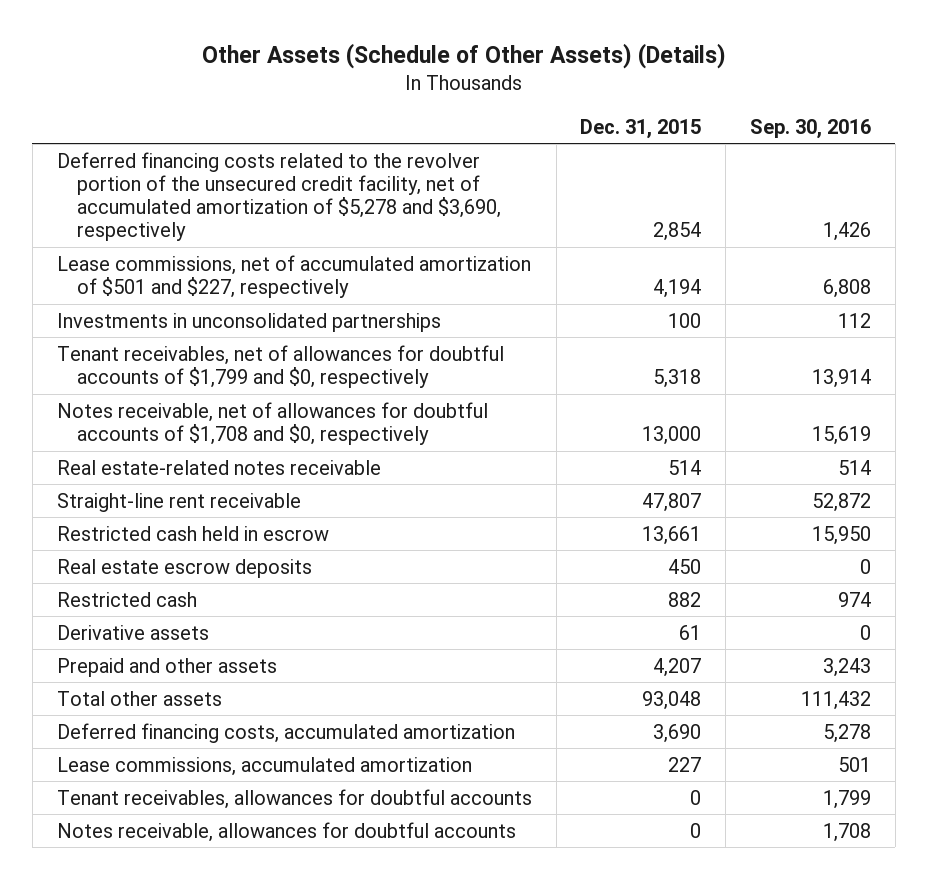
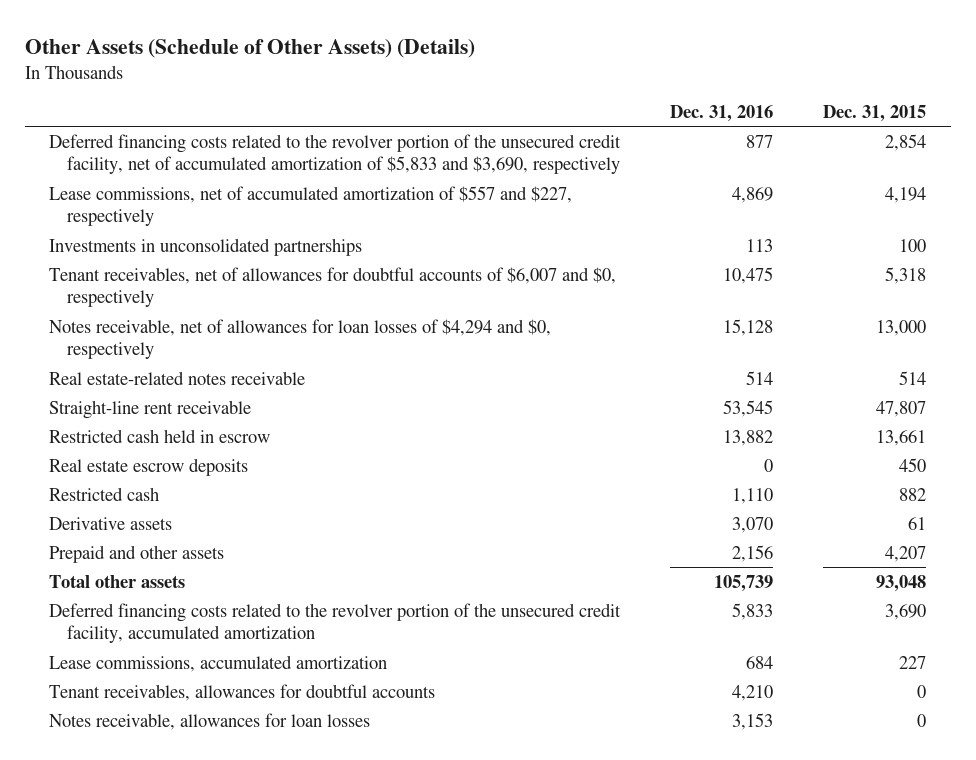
[750,118,872,139] Sep. 30, 2016 -> none
none -> [670,105,774,123] Dec. 31, 2016
[56,151,501,242] Deferred financing costs related to the revolver portion of the unsecured credit facility, net of accumulated amortization of $5,278 and $3,690, respectively -> [49,133,622,175] Deferred financing costs related to the revolver portion of the unsecured credit facility, net of accumulated amortization of $5,833 and $3,690, respectively
[56,254,531,298] Lease commissions, net of accumulated amortization of $501 and $227, respectively -> [49,185,573,227] Lease commissions, net of accumulated amortization of $557 and $227, respectively
[56,344,504,388] Tenant receivables, net of allowances for doubtful accounts of $1,799 and $0, respectively -> [49,266,617,308] Tenant receivables, net of allowances for doubtful accounts of $6,007 and $0, respectively
[56,401,488,445] Notes receivable, net of allowances for doubtful accounts of $1,708 and $0, respectively -> [49,318,552,360] Notes receivable, net of allowances for loan losses of $4,294 and $0, respectively
[56,722,515,743] Deferred financing costs, accumulated amortization -> [49,602,622,644] Deferred financing costs related to the revolver portion of the unsecured credit facility, accumulated amortization
[56,821,516,842] Notes receivable, allowances for doubtful accounts -> [49,712,371,730] Notes receivable, allowances for loan losses

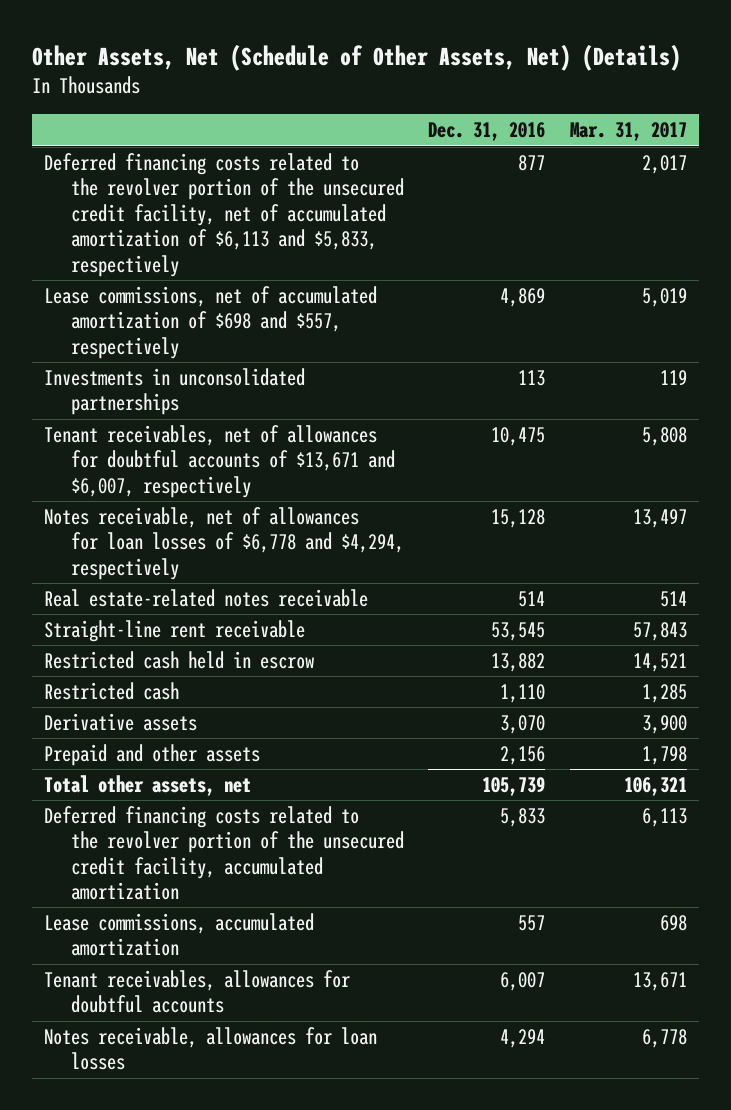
[24,38,475,58] Other Assets (Schedule of Other Assets) (Details) -> [31,43,681,71] Other Assets, Net (Schedule of Other Assets, Net) (Details)
[823,105,927,123] Dec. 31, 2015 -> none
none -> [569,122,687,142] Mar. 31, 2017
[49,133,622,175] Deferred financing costs related to the revolver portion of the unsecured credit facility, net of accumulated amortization of $5,833 and $3,690, respectively -> [44,153,405,277] Deferred financing costs related to the revolver portion of the unsecured credit facility, net of accumulated amortization of $6,113 and $5,833, respectively
[49,185,573,227] Lease commissions, net of accumulated amortization of $557 and $227, respectively -> [44,286,378,359] Lease commissions, net of accumulated amortization of $698 and $557, respectively
[49,266,617,308] Tenant receivables, net of allowances for doubtful accounts of $6,007 and $0, respectively -> [44,425,396,498] Tenant receivables, net of allowances for doubtful accounts of $13,671 and $6,007, respectively
[49,318,552,360] Notes receivable, net of allowances for loan losses of $4,294 and $0, respectively -> [44,507,405,580] Notes receivable, net of allowances for loan losses of $6,778 and $4,294, respectively
[49,457,249,476] Real estate escrow deposits -> none
[49,574,186,588] Total other assets -> [44,775,252,797] Total other assets, net
[746,655,774,669] 684 -> [518,915,546,932] 557
[732,684,774,701] 4,210 -> [500,972,546,992] 6,007
[732,712,774,730] 3,153 -> [500,1029,546,1049] 4,294

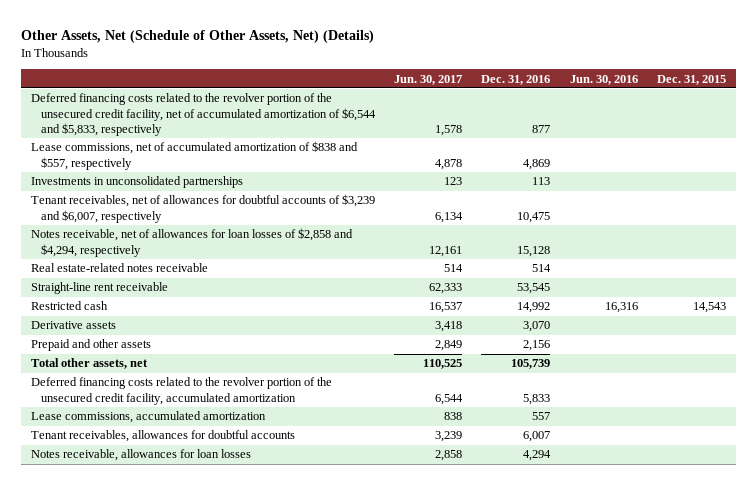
[569,122,687,142] Mar. 31, 2017 -> none
none -> [394,74,463,85] Jun. 30, 2017
none -> [569,74,638,85] Jun. 30, 2016
none -> [656,74,726,85] Dec. 31, 2015
[44,153,405,277] Deferred financing costs related to the revolver portion of the unsecured credit facility, net of accumulated amortization of $6,113 and $5,833, respectively -> [30,93,376,136] Deferred financing costs related to the revolver portion of the unsecured credit facility, net of accumulated amortization of $6,544 and $5,833, respectively
[44,286,378,359] Lease commissions, net of accumulated amortization of $698 and $557, respectively -> [30,141,358,170] Lease commissions, net of accumulated amortization of $838 and $557, respectively
[44,425,396,498] Tenant receivables, net of allowances for doubtful accounts of $13,671 and $6,007, respectively -> [30,194,375,223] Tenant receivables, net of allowances for doubtful accounts of $3,239 and $6,007, respectively
[44,507,405,580] Notes receivable, net of allowances for loan losses of $6,778 and $4,294, respectively -> [30,228,353,257] Notes receivable, net of allowances for loan losses of $2,858 and $4,294, respectively
[44,651,315,670] Restricted cash held in escrow -> none
[500,684,546,704] 1,110 -> [517,302,551,314] 14,992

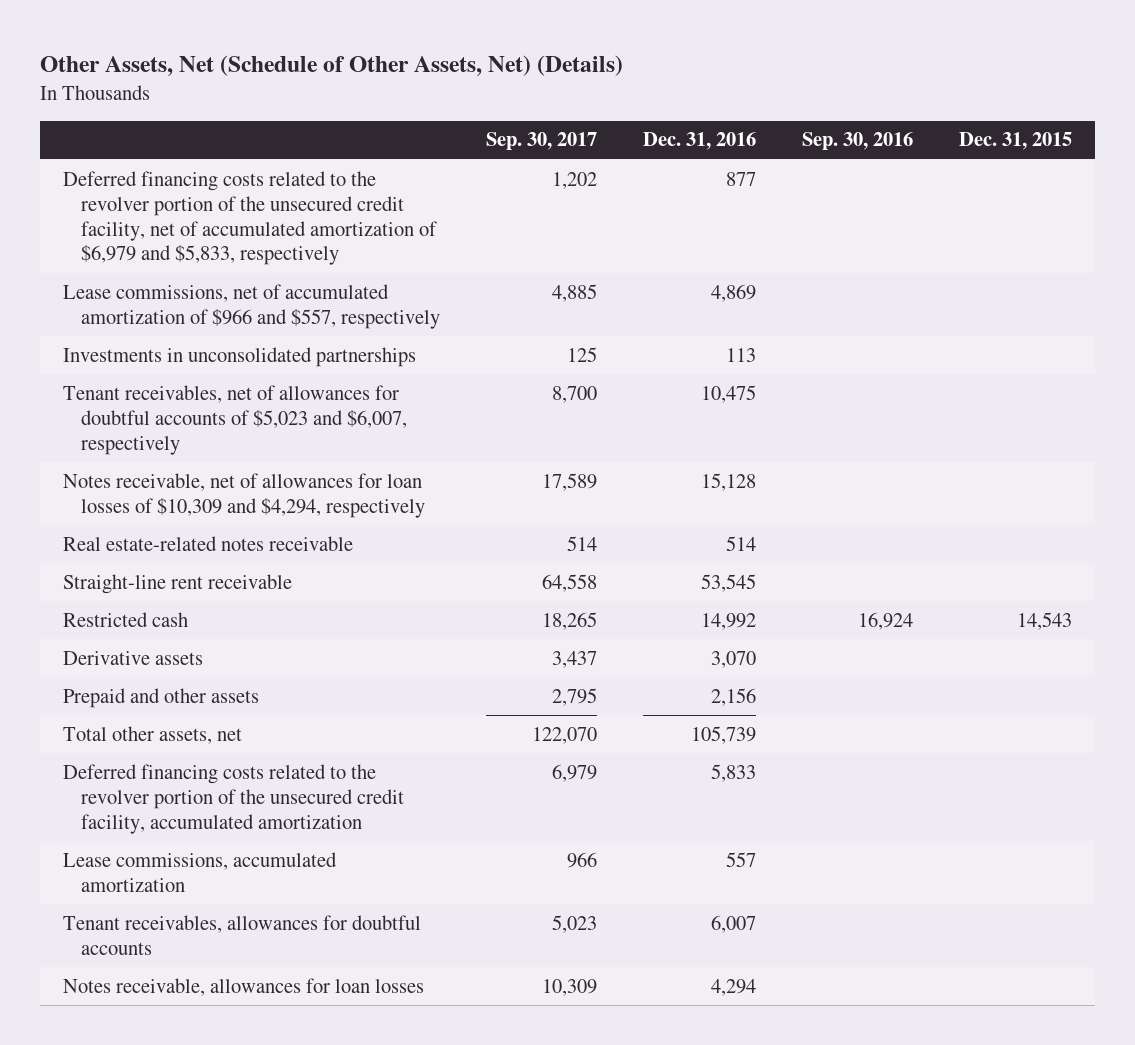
[394,74,463,85] Jun. 30, 2017 -> none
[569,74,638,85] Jun. 30, 2016 -> none
none -> [485,132,597,151] Sep. 30, 2017
none -> [801,132,913,151] Sep. 30, 2016
[30,93,376,136] Deferred financing costs related to the revolver portion of the unsecured credit facility, net of accumulated amortization of $6,544 and $5,833, respectively -> [63,170,437,266] Deferred financing costs related to the revolver portion of the unsecured credit facility, net of accumulated amortization of $6,979 and $5,833, respectively
[30,141,358,170] Lease commissions, net of accumulated amortization of $838 and $557, respectively -> [63,283,440,329] Lease commissions, net of accumulated amortization of $966 and $557, respectively
[30,194,375,223] Tenant receivables, net of allowances for doubtful accounts of $3,239 and $6,007, respectively -> [63,384,407,455] Tenant receivables, net of allowances for doubtful accounts of $5,023 and $6,007, respectively
[30,228,353,257] Notes receivable, net of allowances for loan losses of $2,858 and $4,294, respectively -> [63,472,425,518] Notes receivable, net of allowances for loan losses of $10,309 and $4,294, respectively

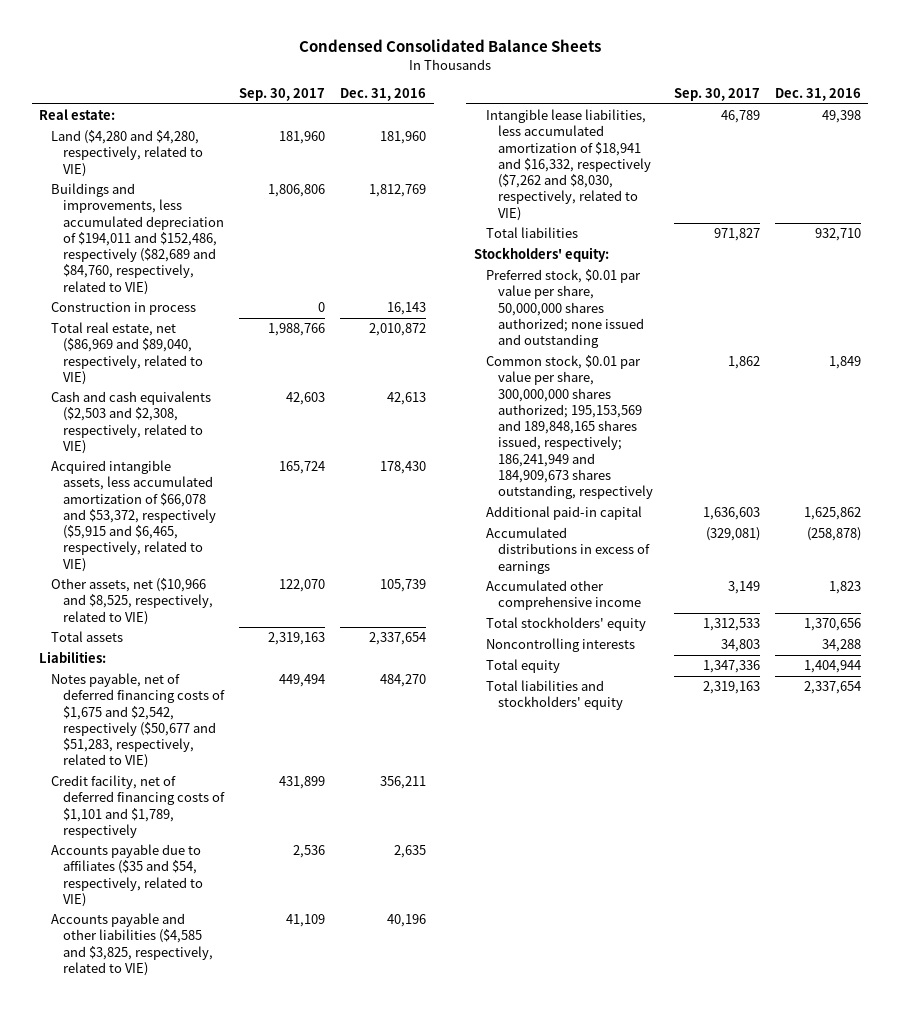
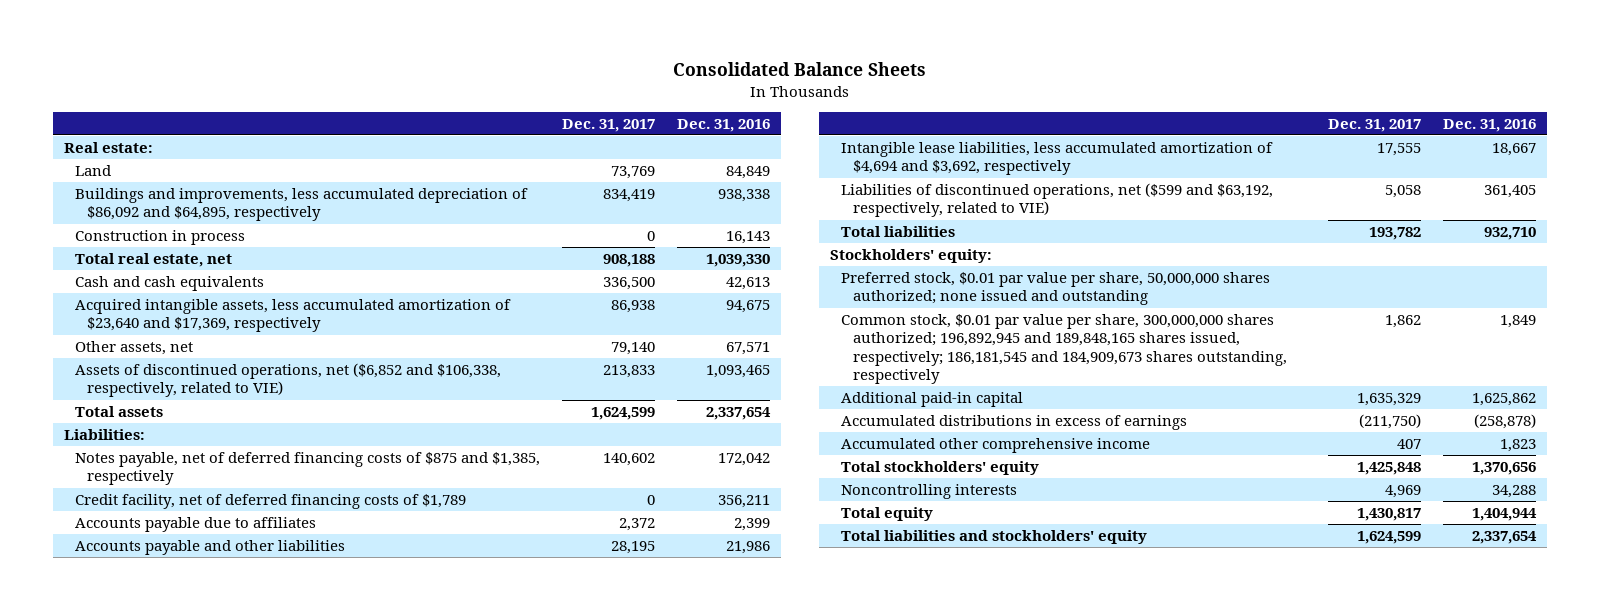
[299,39,602,53] Condensed Consolidated Balance Sheets -> [672,62,926,77] Consolidated Balance Sheets
[239,88,326,102] Sep. 30, 2017 -> none
none -> [561,118,655,132] Dec. 31, 2017
[51,130,204,177] Land ($4,280 and $4,280, respectively, related to VIE) -> none
none -> [75,165,112,177] Land
[51,183,225,295] Buildings and improvements, less accumulated depreciation of $194,011 and $152,486, respectively ($82,689 and $84,760, respectively, related to VIE) -> [75,188,529,222] Buildings and improvements, less accumulated depreciation of $86,092 and $64,895, respectively
[369,184,427,198] 1,812,769 -> [717,189,770,203] 938,338
[51,322,204,385] Total real estate, net ($86,969 and $89,040, respectively, related to VIE) -> [75,253,233,268] Total real estate, net
[369,323,427,337] 2,010,872 -> [705,254,770,268] 1,039,330
[51,391,212,454] Cash and cash equivalents ($2,503 and $2,308, respectively, related to VIE) -> [75,276,265,292] Cash and cash equivalents
[51,460,217,572] Acquired intangible assets, less accumulated amortization of $66,078 and $53,372, respectively ($5,915 and $6,465, respectively, related to VIE) -> [75,299,512,333] Acquired intangible assets, less accumulated amortization of $23,640 and $17,369, respectively
[380,461,427,475] 178,430 -> [725,300,770,314] 94,675
[51,578,214,625] Other assets, net ($10,966 and $8,525, respectively, related to VIE) -> [75,341,194,356] Other assets, net
[380,579,427,593] 105,739 -> [725,342,770,356] 67,571
none -> [75,363,502,398] Assets of discontinued operations, net ($6,852 and $106,338, respectively, related to VIE)
[51,673,226,769] Notes payable, net of deferred financing costs of $1,675 and $2,542, respectively ($50,677 and $51,283, respectively, related to VIE) -> [75,452,541,486] Notes payable, net of deferred financing costs of $875 and $1,385, respectively
[380,674,427,688] 484,270 -> [717,453,770,467] 172,042
[51,775,226,838] Credit facility, net of deferred financing costs of $1,101 and $1,789, respectively -> [75,494,467,510] Credit facility, net of deferred financing costs of $1,789
[51,844,204,907] Accounts payable due to affiliates ($35 and $54, respectively, related to VIE) -> [75,517,317,533] Accounts payable due to affiliates
[394,845,427,859] 2,635 -> [733,518,770,532] 2,399
[51,913,214,976] Accounts payable and other liabilities ($4,585 and $3,825, respectively, related to VIE) -> [75,540,346,556] Accounts payable and other liabilities
[387,914,427,928] 40,196 -> [725,541,770,555] 21,986
[485,109,651,221] Intangible lease liabilities, less accumulated amortization of $18,941 and $16,332, respectively ($7,262 and $8,030, respectively, related to VIE) -> [841,142,1274,176] Intangible lease liabilities, less accumulated amortization of $4,694 and $3,692, respectively
[821,110,861,124] 49,398 -> [1491,143,1536,157] 18,667
none -> [841,183,1274,218] Liabilities of discontinued operations, net ($599 and $63,192, respectively, related to VIE)
[485,355,653,500] Common stock, $0.01 par value per share, 300,000,000 shares authorized; 195,153,569 and 189,848,165 shares issued, respectively; 186,241,949 and 184,909,673 shares outstanding, respectively -> [841,314,1287,385] Common stock, $0.01 par value per share, 300,000,000 shares authorized; 196,892,945 and 189,848,165 shares issued, respectively; 186,181,545 and 184,909,673 shares outstanding, respectively

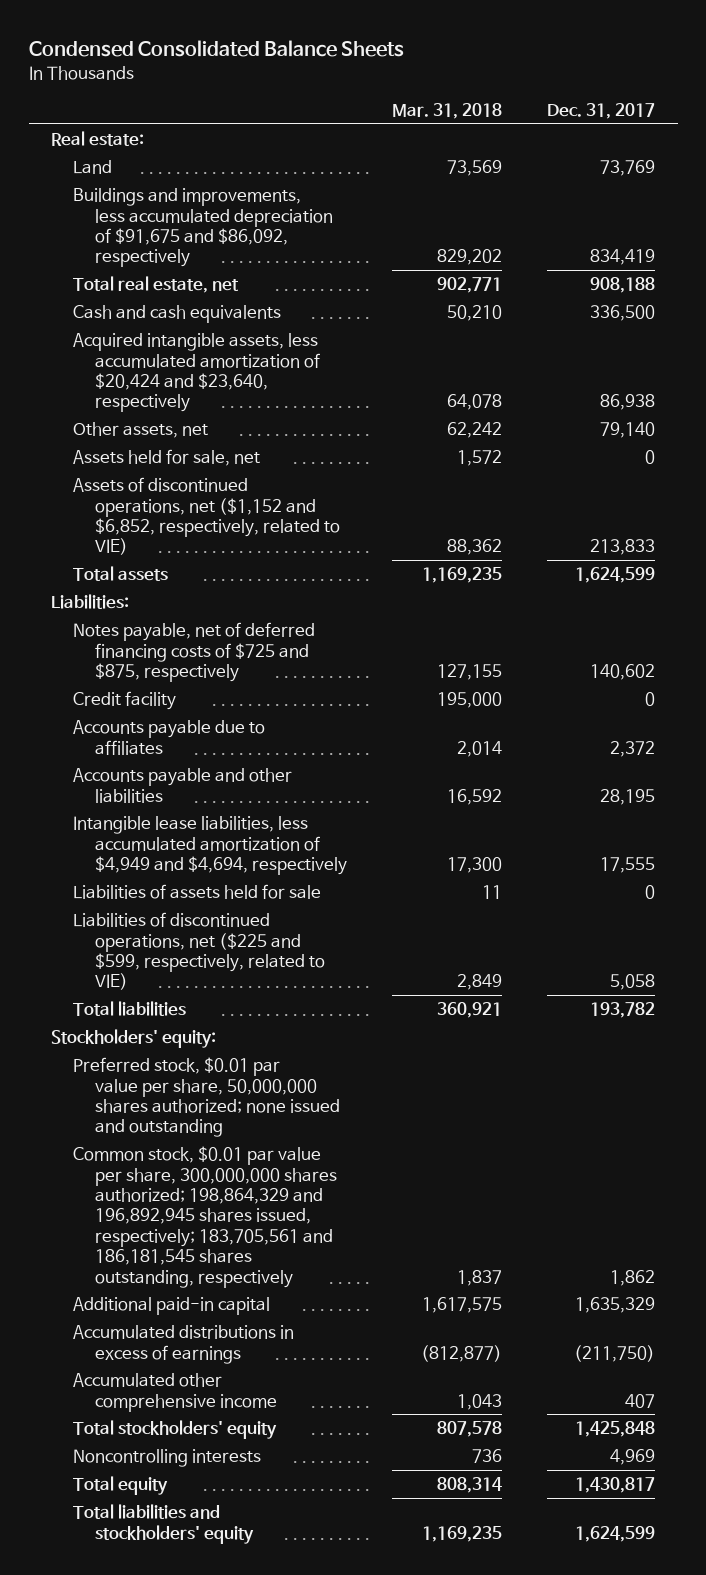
[672,62,926,77] Consolidated Balance Sheets -> [28,39,404,57] Condensed Consolidated Balance Sheets
[676,118,770,132] Dec. 31, 2016 -> none
none -> [392,103,503,120] Mar. 31, 2018
[75,230,246,246] Construction in process -> none
[75,188,529,222] Buildings and improvements, less accumulated depreciation of $86,092 and $64,895, respectively -> [73,188,334,268] Buildings and improvements, less accumulated depreciation of $91,675 and $86,092, respectively
[75,299,512,333] Acquired intangible assets, less accumulated amortization of $23,640 and $17,369, respectively -> [73,333,321,413] Acquired intangible assets, less accumulated amortization of $20,424 and $23,640, respectively
none -> [73,449,261,467] Assets held for sale, net
[75,363,502,398] Assets of discontinued operations, net ($6,852 and $106,338, respectively, related to VIE) -> [73,477,341,556] Assets of discontinued operations, net ($1,152 and $6,852, respectively, related to VIE)
[75,452,541,486] Notes payable, net of deferred financing costs of $875 and $1,385, respectively -> [73,622,316,682] Notes payable, net of deferred financing costs of $725 and $875, respectively
[75,494,467,510] Credit facility, net of deferred financing costs of $1,789 -> [73,691,177,711] Credit facility
[841,142,1274,176] Intangible lease liabilities, less accumulated amortization of $4,694 and $3,692, respectively -> [73,816,348,875] Intangible lease liabilities, less accumulated amortization of $4,949 and $4,694, respectively
none -> [73,884,322,900] Liabilities of assets held for sale
[841,183,1274,218] Liabilities of discontinued operations, net ($599 and $63,192, respectively, related to VIE) -> [73,912,326,991] Liabilities of discontinued operations, net ($225 and $599, respectively, related to VIE)
[841,314,1287,385] Common stock, $0.01 par value per share, 300,000,000 shares authorized; 196,892,945 and 189,848,165 shares issued, respectively; 186,181,545 and 184,909,673 shares outstanding, respectively -> [73,1146,338,1288] Common stock, $0.01 par value per share, 300,000,000 shares authorized; 198,864,329 and 196,892,945 shares issued, respectively; 183,705,561 and 186,181,545 shares outstanding, respectively

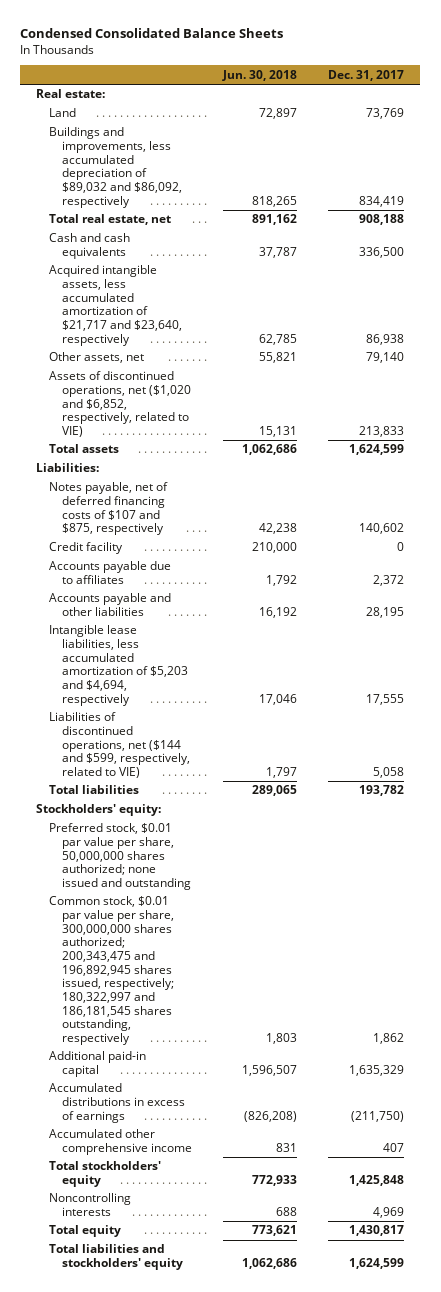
[392,103,503,120] Mar. 31, 2018 -> none
none -> [222,69,298,81] Jun. 30, 2018
[73,188,334,268] Buildings and improvements, less accumulated depreciation of $91,675 and $86,092, respectively -> [48,127,182,208] Buildings and improvements, less accumulated depreciation of $89,032 and $86,092, respectively
[73,333,321,413] Acquired intangible assets, less accumulated amortization of $20,424 and $23,640, respectively -> [48,265,182,346] Acquired intangible assets, less accumulated amortization of $21,717 and $23,640, respectively
[73,449,261,467] Assets held for sale, net -> none
[73,477,341,556] Assets of discontinued operations, net ($1,152 and $6,852, respectively, related to VIE) -> [48,371,191,438] Assets of discontinued operations, net ($1,020 and $6,852, respectively, related to VIE)
[73,622,316,682] Notes payable, net of deferred financing costs of $725 and $875, respectively -> [48,482,168,536] Notes payable, net of deferred financing costs of $107 and $875, respectively
[73,884,322,900] Liabilities of assets held for sale -> none
[73,816,348,875] Intangible lease liabilities, less accumulated amortization of $4,949 and $4,694, respectively -> [48,625,188,706] Intangible lease liabilities, less accumulated amortization of $5,203 and $4,694, respectively
[73,912,326,991] Liabilities of discontinued operations, net ($225 and $599, respectively, related to VIE) -> [48,712,190,779] Liabilities of discontinued operations, net ($144 and $599, respectively, related to VIE)
[73,1146,338,1288] Common stock, $0.01 par value per share, 300,000,000 shares authorized; 198,864,329 and 196,892,945 shares issued, respectively; 183,705,561 and 186,181,545 shares outstanding, respectively -> [48,896,174,1045] Common stock, $0.01 par value per share, 300,000,000 shares authorized; 200,343,475 and 196,892,945 shares issued, respectively; 180,322,997 and 186,181,545 shares outstanding, respectively

